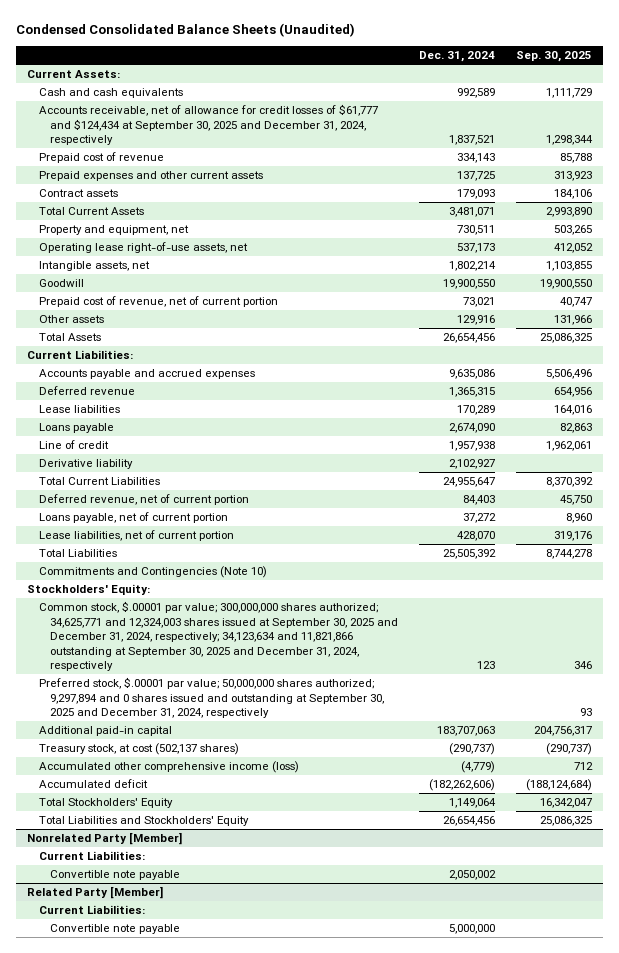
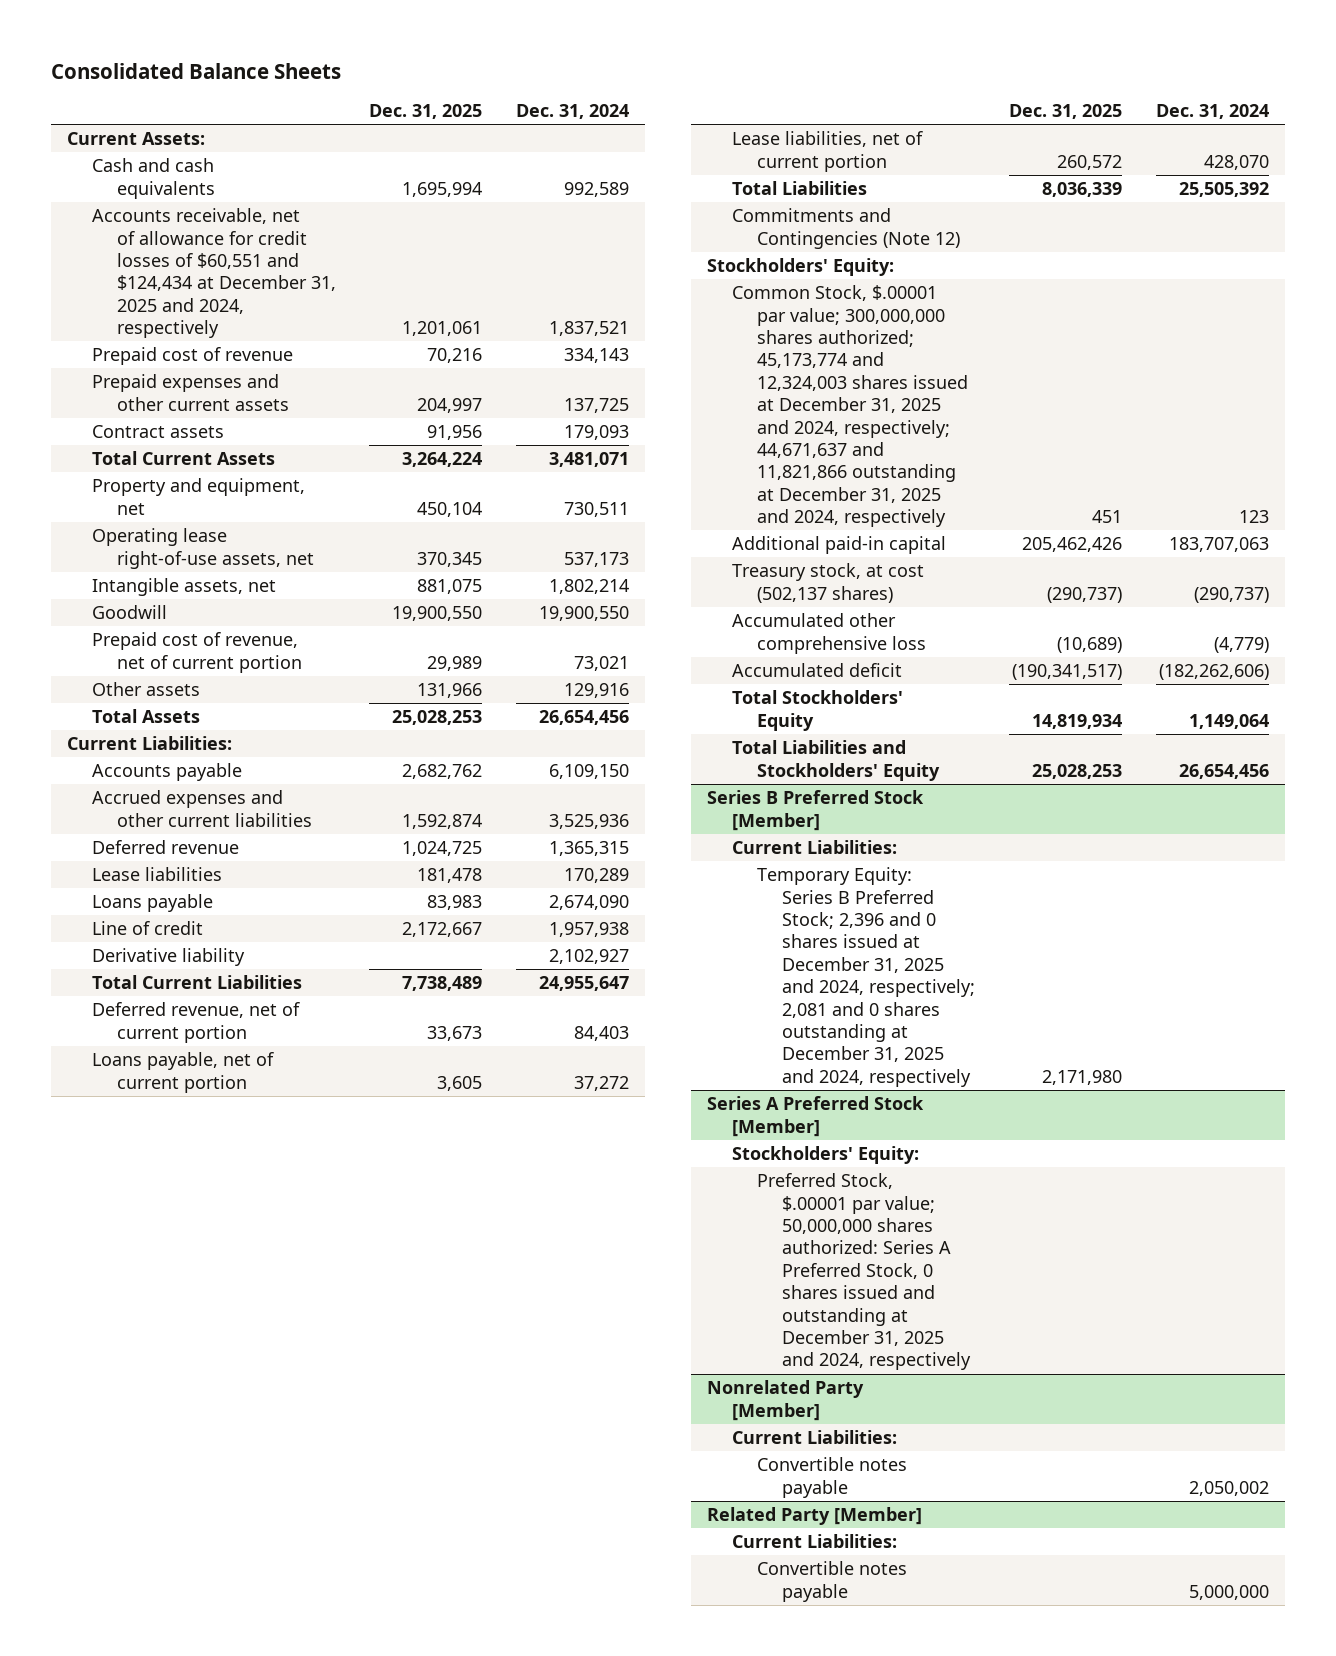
[16,23,356,38] Condensed Consolidated Balance Sheets (Unaudited) -> [50,62,341,79] Consolidated Balance Sheets
[516,51,593,63] Sep. 30, 2025 -> none
none -> [369,103,483,119] Dec. 31, 2025
[38,104,378,146] Accounts receivable, net of allowance for credit losses of $61,777 and $124,434 at September 30, 2025 and December 31, 2024, respectively -> [92,208,336,339] Accounts receivable, net of allowance for credit losses of $60,551 and $124,434 at December 31, 2025 and 2024, respectively
[38,369,255,380] Accounts payable and accrued expenses -> none
none -> [92,763,243,782] Accounts payable
none -> [92,790,312,827] Accrued expenses and other current liabilities
[38,566,267,579] Commitments and Contingencies (Note 10) -> [732,208,960,249] Commitments and Contingencies (Note 12)
[38,677,385,719] Preferred stock, $.00001 par value; 50,000,000 shares authorized; 9,297,894 and 0 shares issued and outstanding at September 30, 2025 and December 31, 2024, respectively -> none
[38,601,399,672] Common stock, $.00001 par value; 300,000,000 shares authorized; 34,625,771 and 12,324,003 shares issued at September 30, 2025 and December 31, 2024, respectively; 34,123,634 and 11,821,866 outstanding at September 30, 2025 and December 31, 2024, respectively -> [732,285,968,528] Common Stock, $.00001 par value; 300,000,000 shares authorized; 45,173,774 and 12,324,003 shares issued at December 31, 2025 and 2024, respectively; 44,671,637 and 11,821,866 outstanding at December 31, 2025 and 2024, respectively
[38,761,299,774] Accumulated other comprehensive income (loss) -> [732,613,926,654] Accumulated other comprehensive loss
none -> [707,790,925,831] Series B Preferred Stock [Member]
none -> [732,840,898,855] Current Liabilities:
none -> [756,867,975,1087] Temporary Equity: Series B Preferred Stock; 2,396 and 0 shares issued at December 31, 2025 and 2024, respectively; 2,081 and 0 shares outstanding at December 31, 2025 and 2024, respectively
none -> [707,1096,925,1137] Series A Preferred Stock [Member]
none -> [732,1146,920,1165] Stockholders' Equity:
none -> [756,1173,971,1371] Preferred Stock, $.00001 par value; 50,000,000 shares authorized: Series A Preferred Stock, 0 shares issued and outstanding at December 31, 2025 and 2024, respectively
[50,870,181,881] Convertible note payable -> [756,1457,907,1498] Convertible notes payable
[50,924,181,935] Convertible note payable -> [756,1561,907,1602] Convertible notes payable

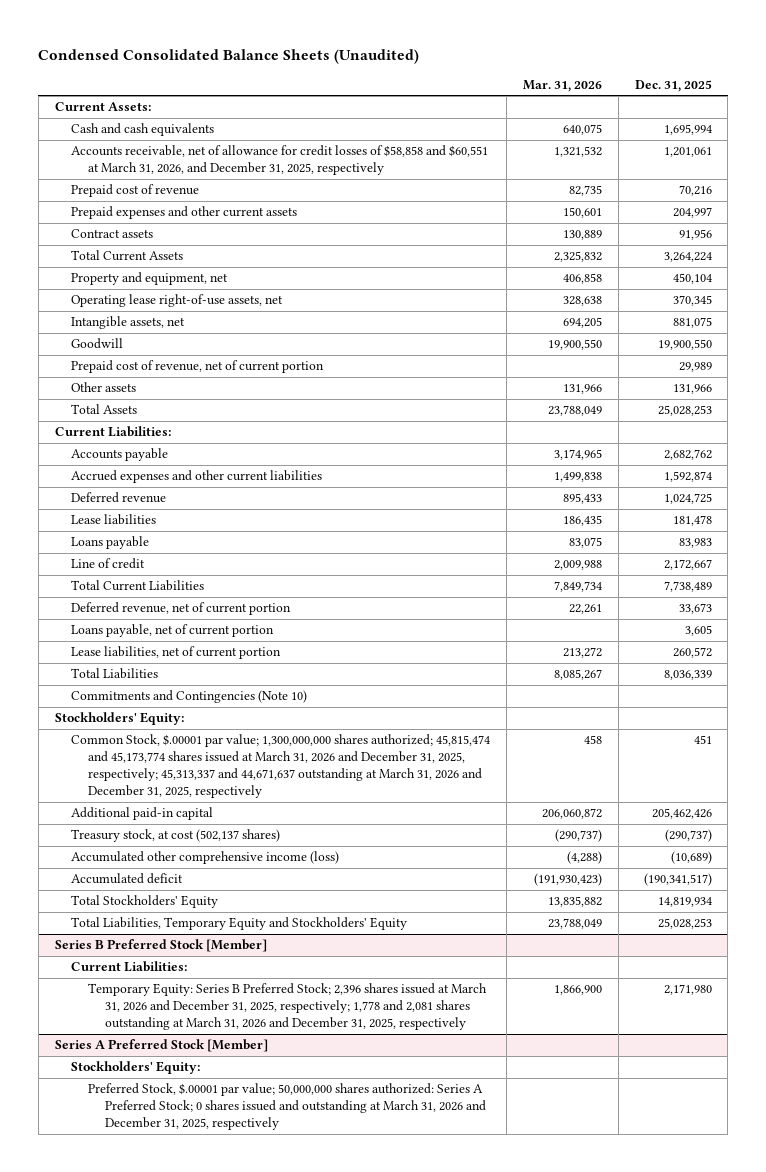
[50,62,341,79] Consolidated Balance Sheets -> [38,48,420,64] Condensed Consolidated Balance Sheets (Unaudited)
[515,103,629,119] Dec. 31, 2024 -> none
none -> [523,79,603,92] Mar. 31, 2026
[92,208,336,339] Accounts receivable, net of allowance for credit losses of $60,551 and $124,434 at December 31, 2025 and 2024, respectively -> [71,145,489,176] Accounts receivable, net of allowance for credit losses of $58,858 and $60,551 at March 31, 2026, and December 31, 2025, respectively
[92,948,246,967] Derivative liability -> none
[732,208,960,249] Commitments and Contingencies (Note 12) -> [71,690,308,704] Commitments and Contingencies (Note 10)
[732,285,968,528] Common Stock, $.00001 par value; 300,000,000 shares authorized; 45,173,774 and 12,324,003 shares issued at December 31, 2025 and 2024, respectively; 44,671,637 and 11,821,866 outstanding at December 31, 2025 and 2024, respectively -> [71,734,491,799] Common Stock, $.00001 par value; 1,300,000,000 shares authorized; 45,815,474 and 45,173,774 shares issued at March 31, 2026 and December 31, 2025, respectively; 45,313,337 and 44,671,637 outstanding at March 31, 2026 and December 31, 2025, respectively
[732,613,926,654] Accumulated other comprehensive loss -> [71,851,340,865] Accumulated other comprehensive income (loss)
[732,740,940,781] Total Liabilities and Stockholders' Equity -> [71,917,408,931] Total Liabilities, Temporary Equity and Stockholders' Equity
[756,867,975,1087] Temporary Equity: Series B Preferred Stock; 2,396 and 0 shares issued at December 31, 2025 and 2024, respectively; 2,081 and 0 shares outstanding at December 31, 2025 and 2024, respectively -> [88,983,488,1031] Temporary Equity: Series B Preferred Stock; 2,396 shares issued at March 31, 2026 and December 31, 2025, respectively; 1,778 and 2,081 shares outstanding at March 31, 2026 and December 31, 2025, respectively
[707,1380,865,1421] Nonrelated Party [Member] -> none
[732,1430,898,1445] Current Liabilities: -> none
[756,1457,907,1498] Convertible notes payable -> none
[707,1507,923,1526] Related Party [Member] -> none
[732,1534,898,1549] Current Liabilities: -> none
[756,1561,907,1602] Convertible notes payable -> none
[756,1173,971,1371] Preferred Stock, $.00001 par value; 50,000,000 shares authorized: Series A Preferred Stock, 0 shares issued and outstanding at December 31, 2025 and 2024, respectively -> [88,1083,486,1131] Preferred Stock, $.00001 par value; 50,000,000 shares authorized: Series A Preferred Stock; 0 shares issued and outstanding at March 31, 2026 and December 31, 2025, respectively

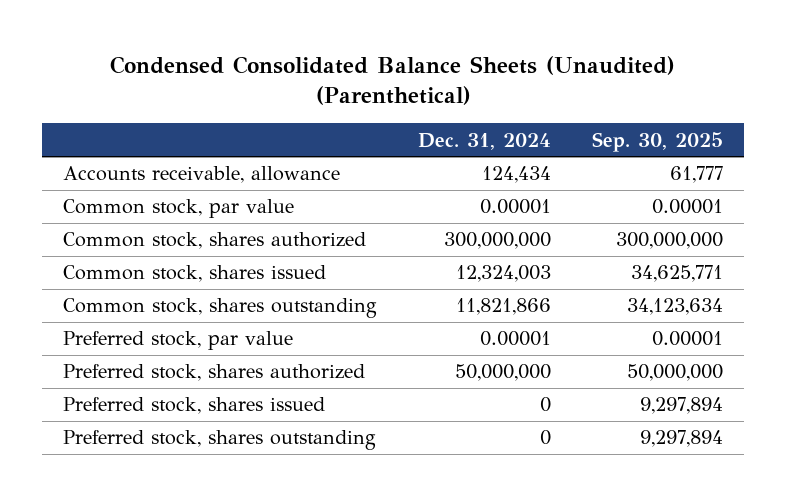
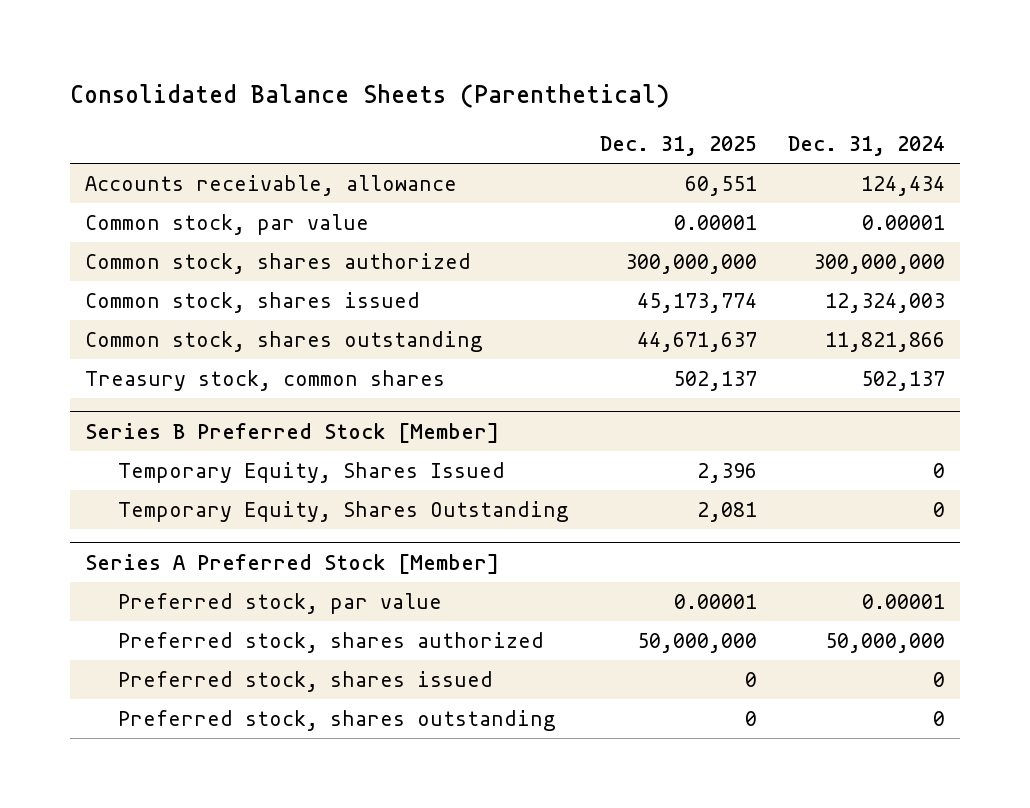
[109,55,675,106] Condensed Consolidated Balance Sheets (Unaudited) (Parenthetical) -> [69,83,669,108] Consolidated Balance Sheets (Parenthetical)
[592,131,724,152] Sep. 30, 2025 -> none
none -> [599,136,757,157] Dec. 31, 2025
none -> [84,370,445,392] Treasury stock, common shares
none -> [84,422,499,443] Series B Preferred Stock [Member]
none -> [118,462,506,484] Temporary Equity, Shares Issued
none -> [118,501,570,523] Temporary Equity, Shares Outstanding
none -> [84,553,499,574] Series A Preferred Stock [Member]

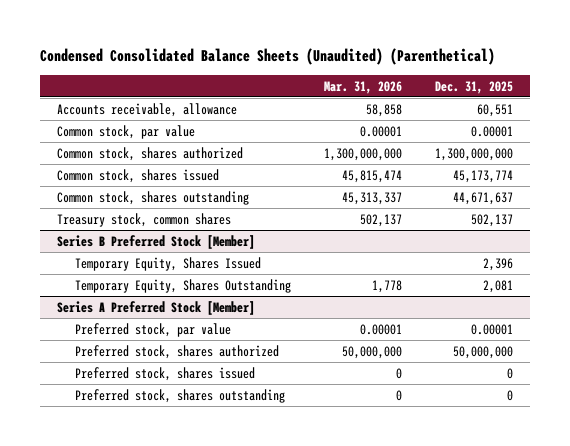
[69,83,669,108] Consolidated Balance Sheets (Parenthetical) -> [40,48,496,66] Condensed Consolidated Balance Sheets (Unaudited) (Parenthetical)
[787,136,945,157] Dec. 31, 2024 -> none
none -> [324,80,403,94] Mar. 31, 2026
[624,254,757,275] 300,000,000 -> [435,147,514,161] 1,300,000,000

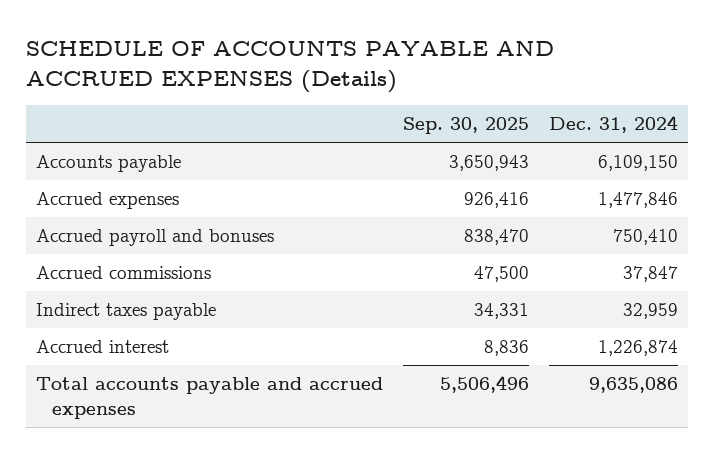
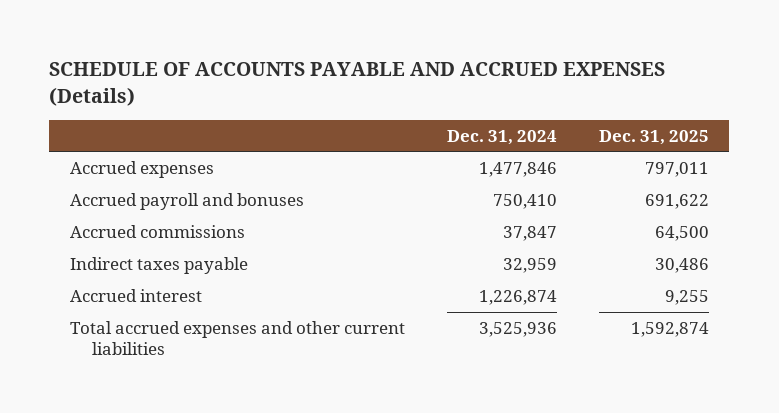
[402,117,529,135] Sep. 30, 2025 -> none
none -> [598,129,709,145] Dec. 31, 2025
[35,155,181,173] Accounts payable -> none
[35,377,383,420] Total accounts payable and accrued expenses -> [70,320,406,355] Total accrued expenses and other current liabilities
[588,377,678,394] 9,635,086 -> [478,321,557,337] 3,525,936

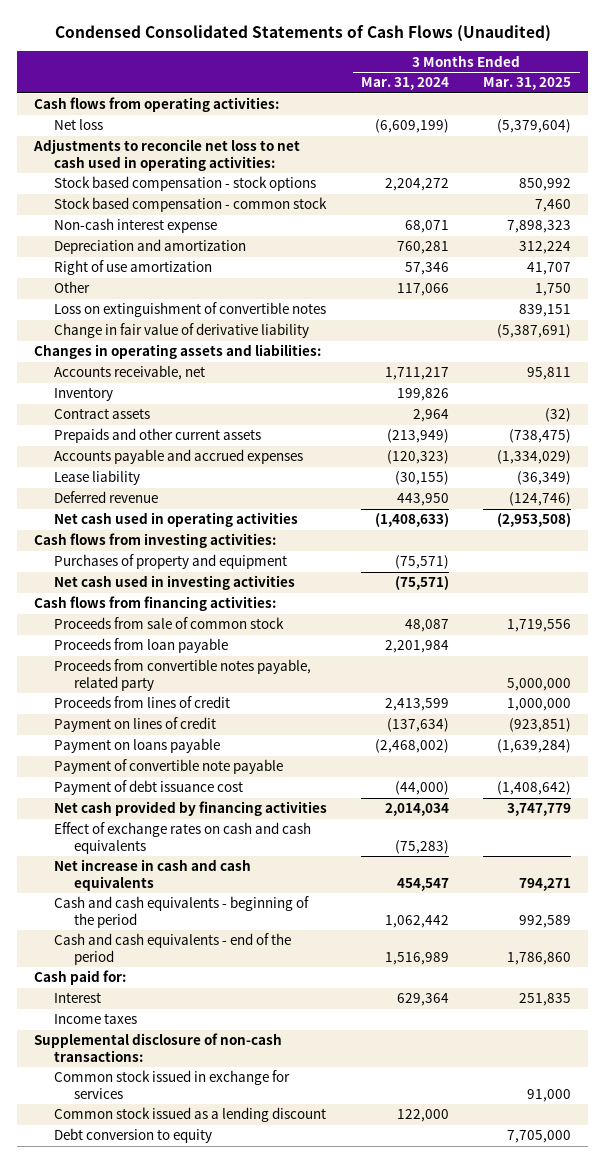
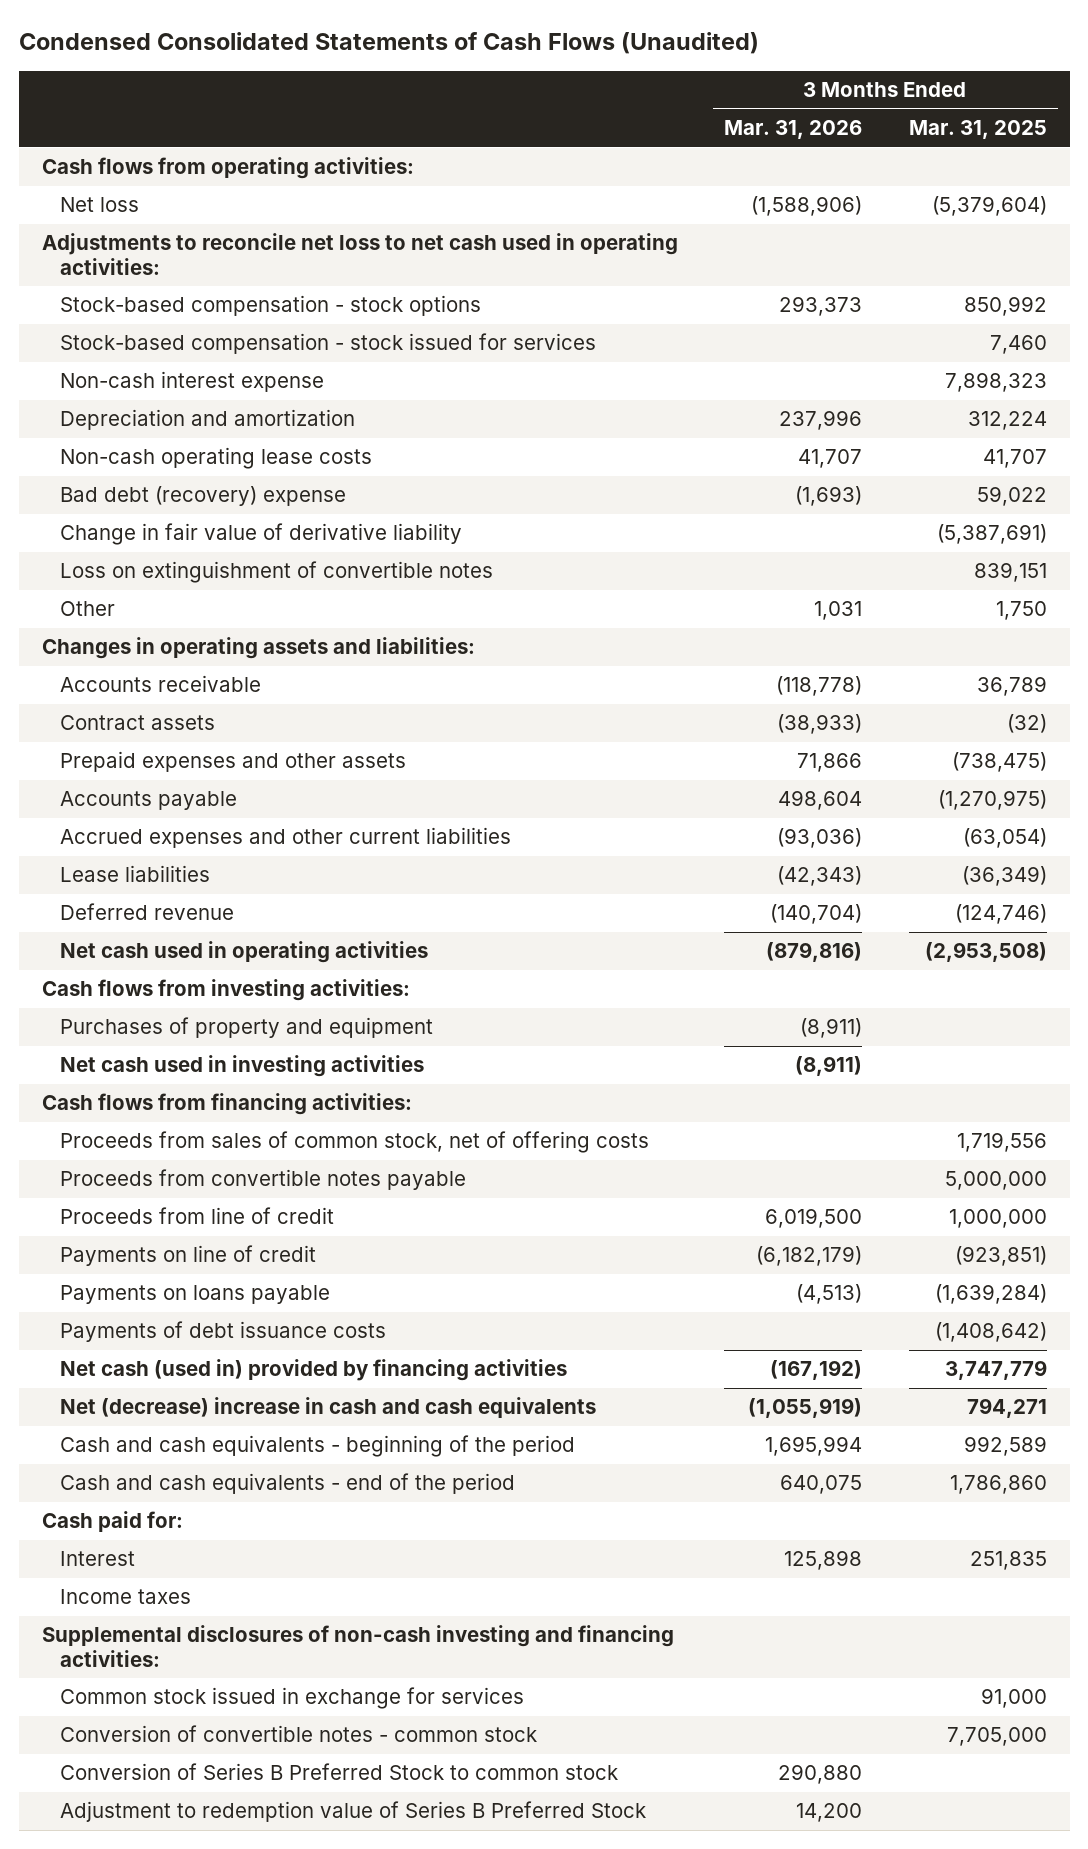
[361,77,450,91] Mar. 31, 2024 -> none
none -> [724,119,863,139] Mar. 31, 2026
[54,176,317,192] Stock based compensation - stock options -> [60,295,482,317] Stock-based compensation - stock options
[54,197,328,213] Stock based compensation - common stock -> [60,333,597,355] Stock-based compensation - stock issued for services
[54,260,213,276] Right of use amortization -> [60,447,373,470] Non-cash operating lease costs
none -> [60,486,347,507] Bad debt (recovery) expense
[54,302,327,318] Loss on extinguishment of convertible notes -> [60,561,494,584] Loss on extinguishment of convertible notes
[54,281,91,294] Other -> [60,601,116,617] Other
[54,387,114,402] Inventory -> none
[54,365,206,381] Accounts receivable, net -> [60,675,262,693] Accounts receivable
[527,367,572,381] 95,811 -> [976,676,1047,697] 36,789
[54,449,304,465] Accounts payable and accrued expenses -> none
[54,428,262,444] Prepaids and other current assets -> [60,751,407,773] Prepaid expenses and other assets
none -> [60,791,238,811] Accounts payable
none -> [60,827,512,849] Accrued expenses and other current liabilities
[54,470,141,486] Lease liability -> [60,865,211,883] Lease liabilities
[54,638,229,654] Proceeds from loan payable -> none
[54,759,284,775] Payment of convertible note payable -> none
[54,822,312,854] Effect of exchange rates on cash and cash equivalents -> none
[54,617,285,630] Proceeds from sale of common stock -> [60,1131,650,1154] Proceeds from sales of common stock, net of offering costs
[54,659,312,691] Proceeds from convertible notes payable, related party -> [60,1169,467,1191] Proceeds from convertible notes payable
[54,696,231,709] Proceeds from lines of credit -> [60,1207,335,1225] Proceeds from line of credit
[54,717,217,733] Payment on lines of credit -> [60,1245,317,1267] Payments on line of credit
[54,738,221,754] Payment on loans payable -> [60,1285,331,1305] Payments on loans payable
[54,780,244,796] Payment of debt issuance cost -> [60,1321,387,1343] Payments of debt issuance costs
[54,801,328,817] Net cash provided by financing activities -> [60,1359,568,1382] Net cash (used in) provided by financing activities
[54,859,252,891] Net increase in cash and cash equivalents -> [60,1397,597,1419] Net (decrease) increase in cash and cash equivalents
[34,1033,283,1062] Supplemental disclosure of non-cash transactions: -> [41,1625,674,1667] Supplemental disclosures of non-cash investing and financing activities:
[54,1107,327,1123] Common stock issued as a lending discount -> none
[54,1128,213,1144] Debt conversion to equity -> [60,1725,538,1743] Conversion of convertible notes - common stock
none -> [60,1763,619,1781] Conversion of Series B Preferred Stock to common stock
none -> [60,1801,647,1823] Adjustment to redemption value of Series B Preferred Stock

